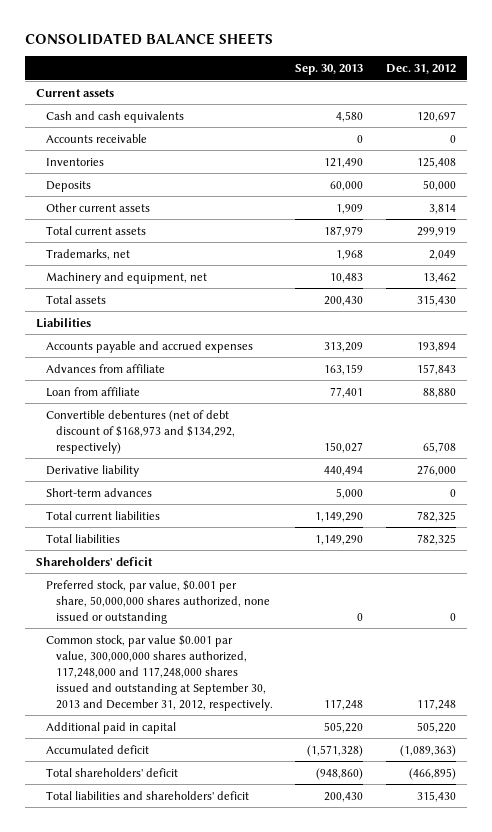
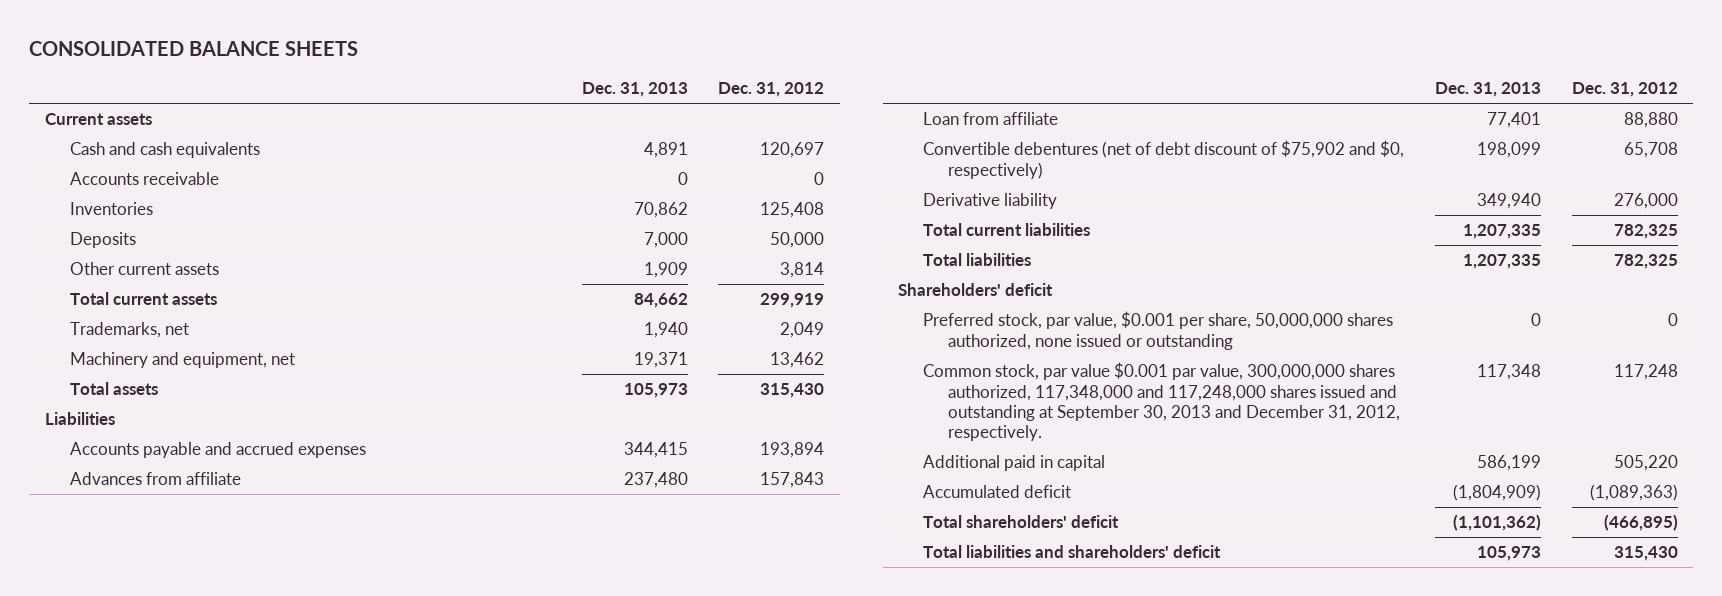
[295,63,364,75] Sep. 30, 2013 -> none
none -> [581,82,688,98] Dec. 31, 2013
[45,409,235,454] Convertible debentures (net of debt discount of $168,973 and $134,292, respectively) -> [923,140,1405,179] Convertible debentures (net of debt discount of $75,902 and $0, respectively)
[45,487,152,497] Short-term advances -> none
[45,634,273,711] Common stock, par value $0.001 par value, 300,000,000 shares authorized, 117,248,000 and 117,248,000 shares issued and outstanding at September 30, 2013 and December 31, 2012, respectively. -> [923,362,1401,442] Common stock, par value $0.001 par value, 300,000,000 shares authorized, 117,348,000 and 117,248,000 shares issued and outstanding at September 30, 2013 and December 31, 2012, respectively.

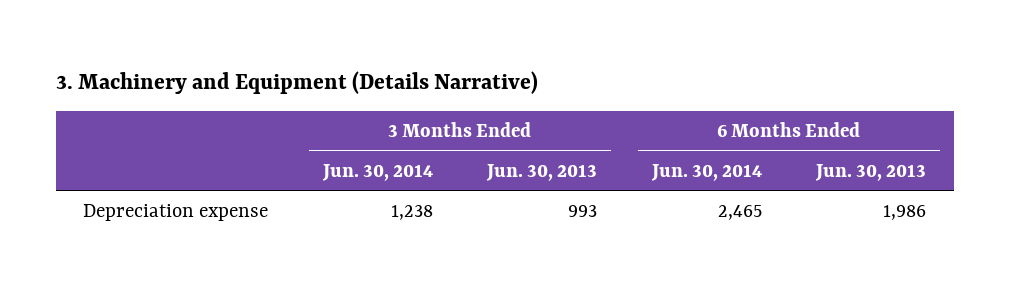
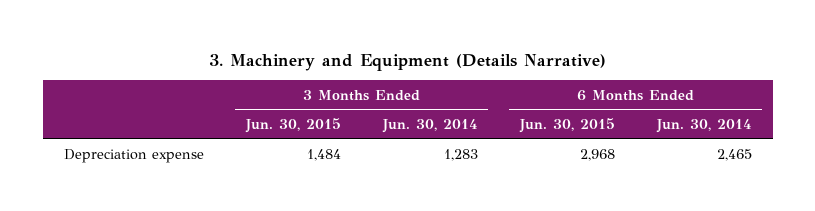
[486,163,598,181] Jun. 30, 2013 -> none
[815,163,927,181] Jun. 30, 2013 -> none
none -> [244,117,341,133] Jun. 30, 2015
none -> [518,117,615,133] Jun. 30, 2015
[390,204,433,220] 1,238 -> [443,148,478,161] 1,283

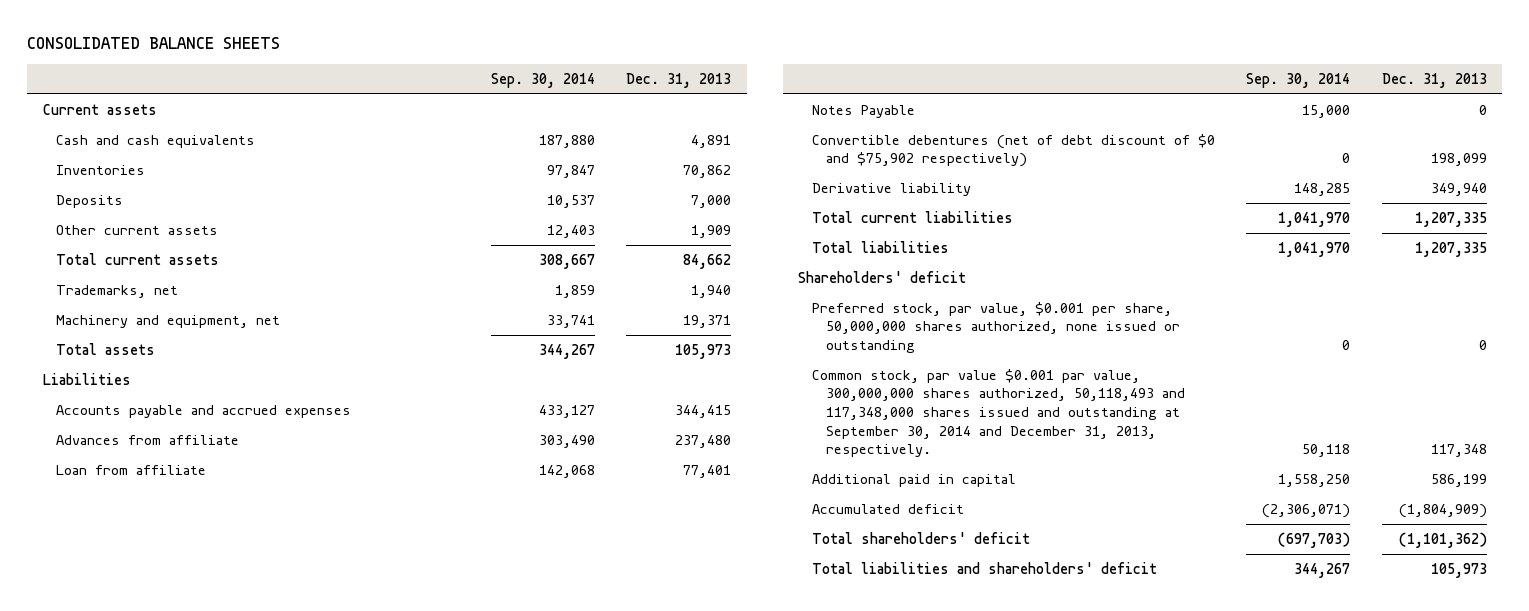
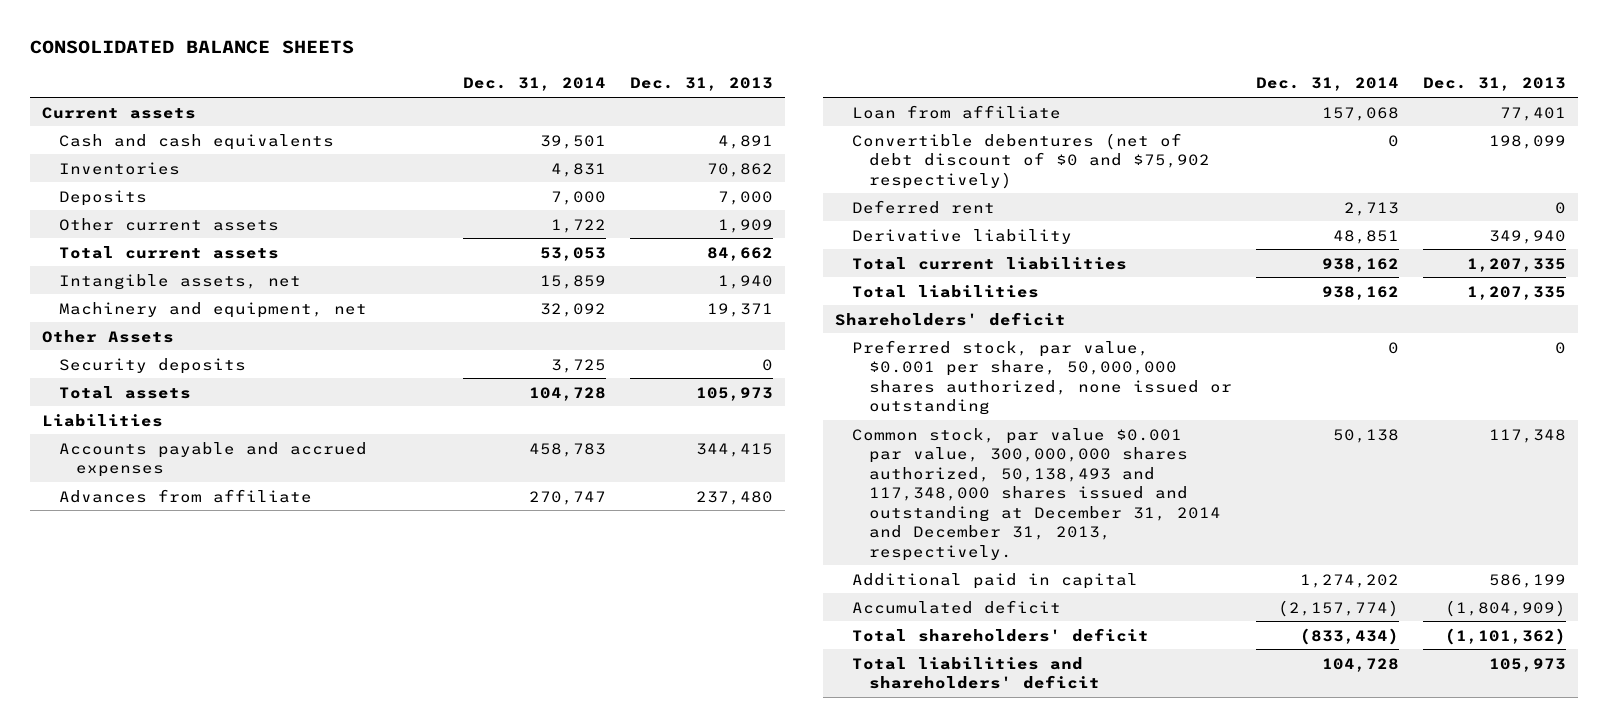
[490,72,595,88] Sep. 30, 2014 -> none
none -> [463,77,607,92] Dec. 31, 2014
[56,284,179,298] Trademarks, net -> [58,273,301,290] Intangible assets, net
none -> [41,329,174,343] Other Assets
none -> [58,357,246,374] Security deposits
[812,104,916,118] Notes Payable -> none
none -> [852,199,996,214] Deferred rent
[812,368,1185,458] Common stock, par value $0.001 par value, 300,000,000 shares authorized, 50,118,493 and 117,348,000 shares issued and outstanding at September 30, 2014 and December 31, 2013, respectively. -> [852,427,1222,561] Common stock, par value $0.001 par value, 300,000,000 shares authorized, 50,138,493 and 117,348,000 shares issued and outstanding at December 31, 2014 and December 31, 2013, respectively.

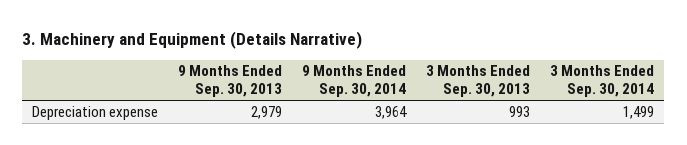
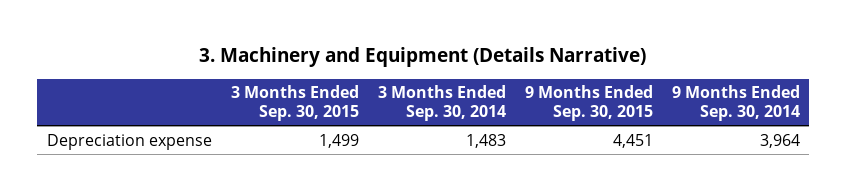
[178,65,283,98] 9 Months Ended Sep. 30, 2013 -> none
[426,65,531,98] 3 Months Ended Sep. 30, 2013 -> none
none -> [230,85,359,121] 3 Months Ended Sep. 30, 2015
none -> [524,85,653,121] 9 Months Ended Sep. 30, 2015
[623,106,655,120] 1,499 -> [465,133,506,148] 1,483

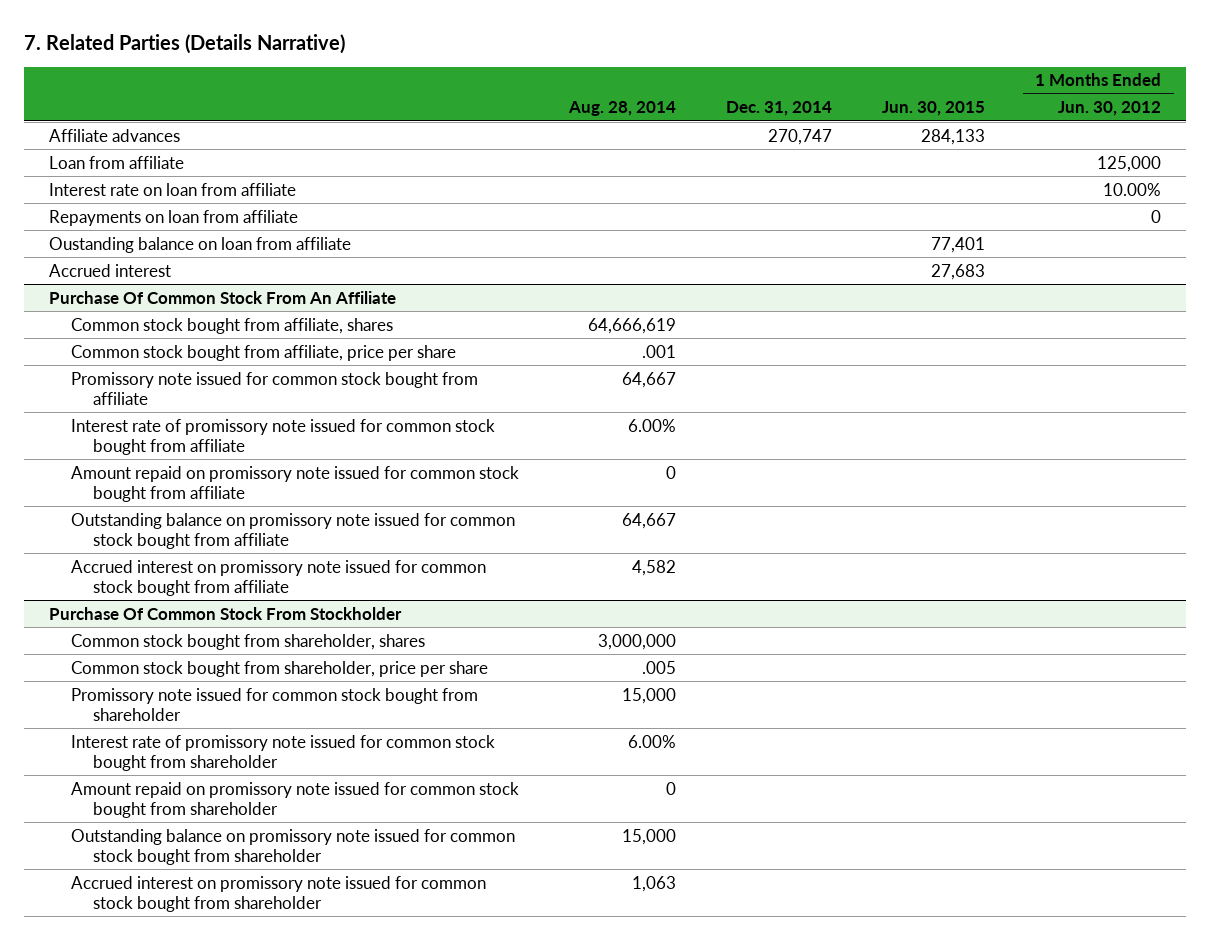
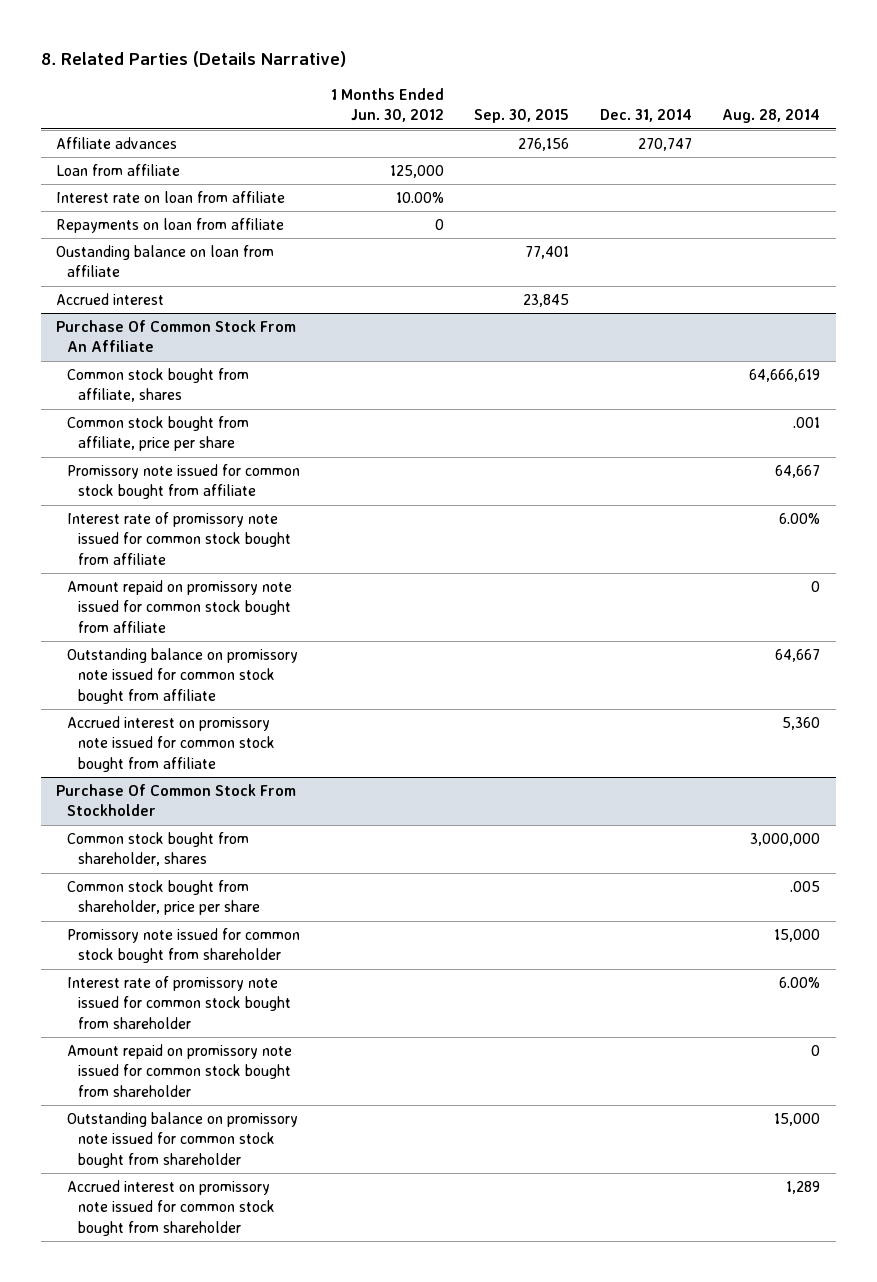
[23,33,345,54] 7. Related Parties (Details Narrative) -> [41,51,347,68] 8. Related Parties (Details Narrative)
[882,101,986,117] Jun. 30, 2015 -> none
none -> [474,109,570,124] Sep. 30, 2015
[632,559,677,576] 4,582 -> [782,717,821,731] 5,360
[632,875,677,892] 1,063 -> [786,1181,821,1195] 1,289

